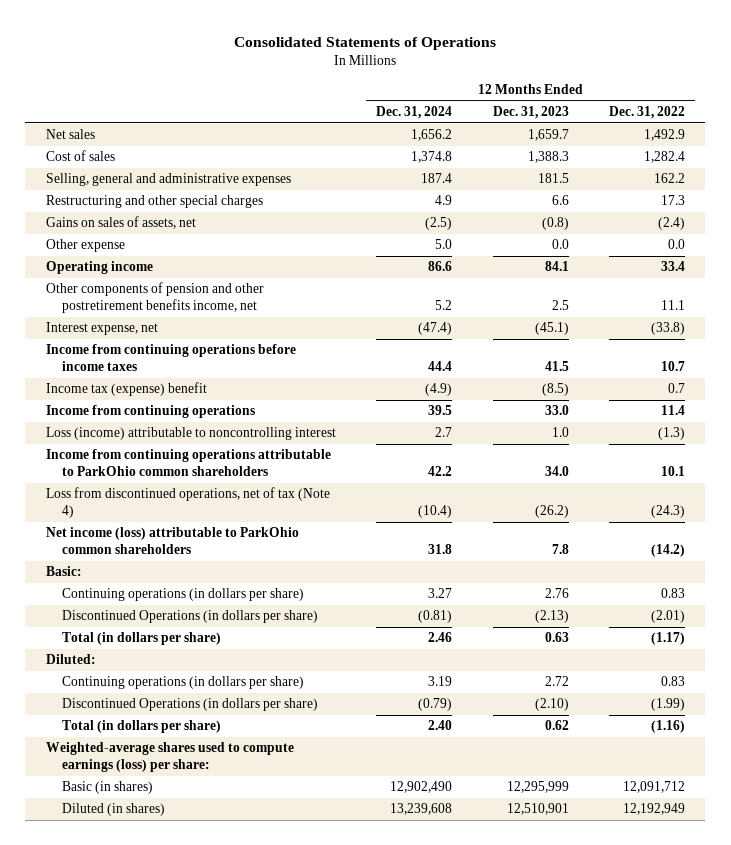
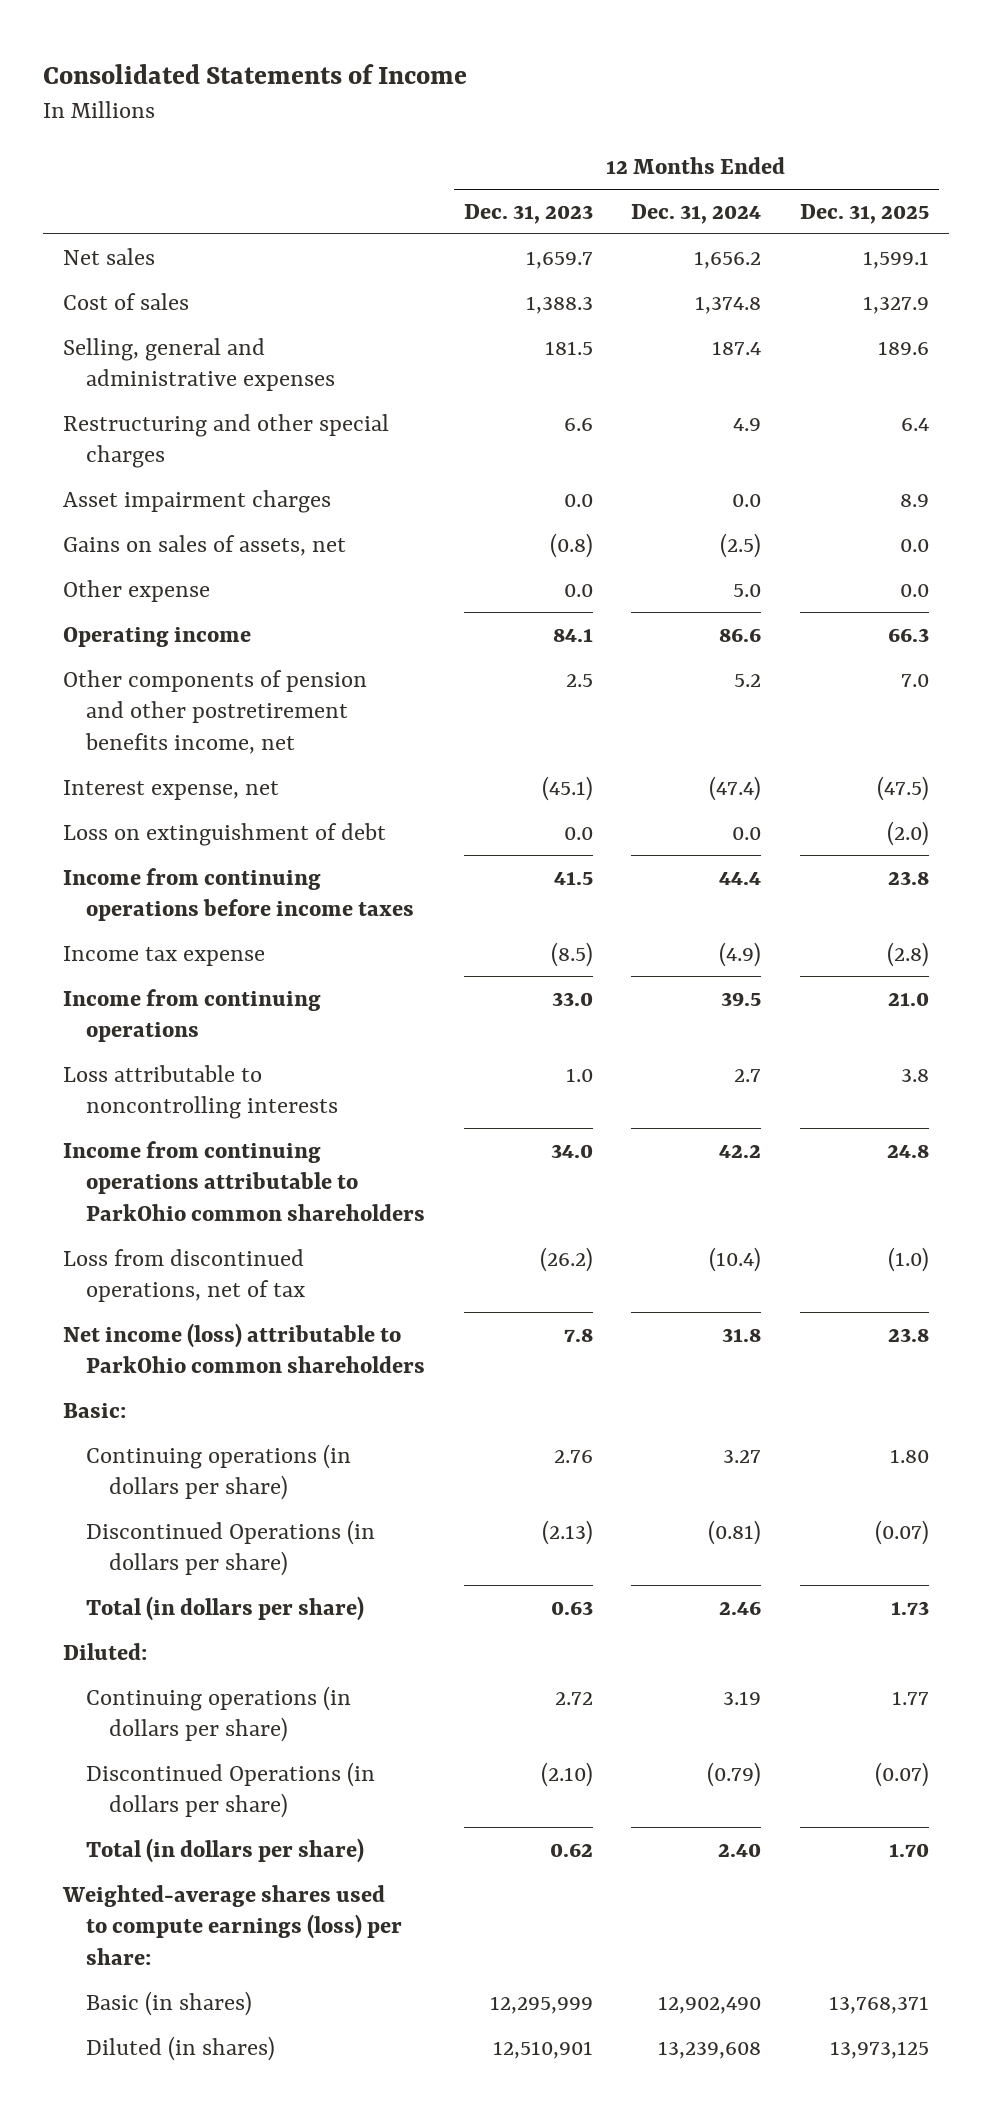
[234,36,497,50] Consolidated Statements of Operations -> [43,63,468,84] Consolidated Statements of Income
[609,106,686,120] Dec. 31, 2022 -> none
none -> [800,203,930,224] Dec. 31, 2025
none -> [62,489,331,513] Asset impairment charges
none -> [62,822,386,846] Loss on extinguishment of debt
[45,382,207,397] Income tax (expense) benefit -> [62,945,265,966] Income tax expense
[45,427,336,441] Loss (income) attributable to noncontrolling interest -> [62,1064,338,1120] Loss attributable to noncontrolling interests
[45,487,330,519] Loss from discontinued operations, net of tax (Note 4) -> [62,1248,305,1303] Loss from discontinued operations, net of tax

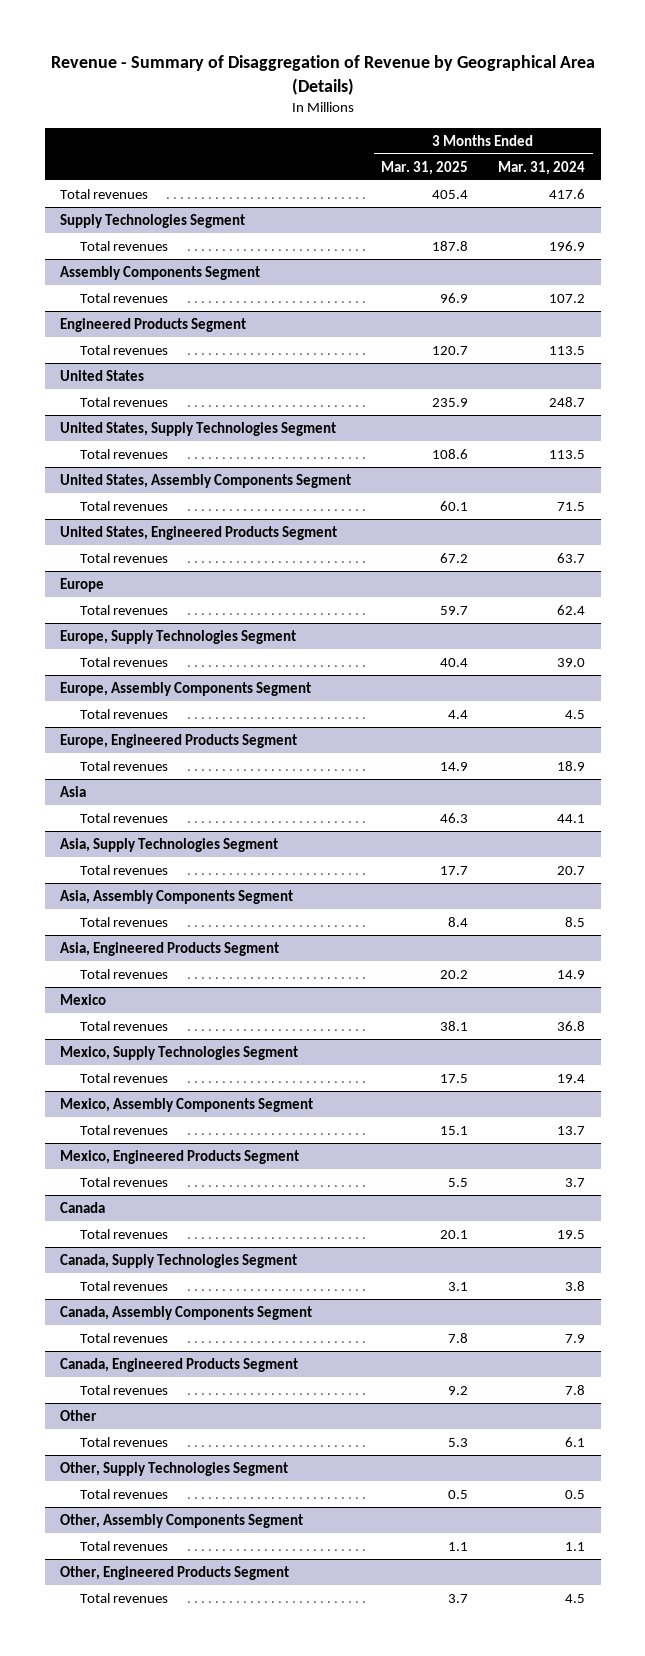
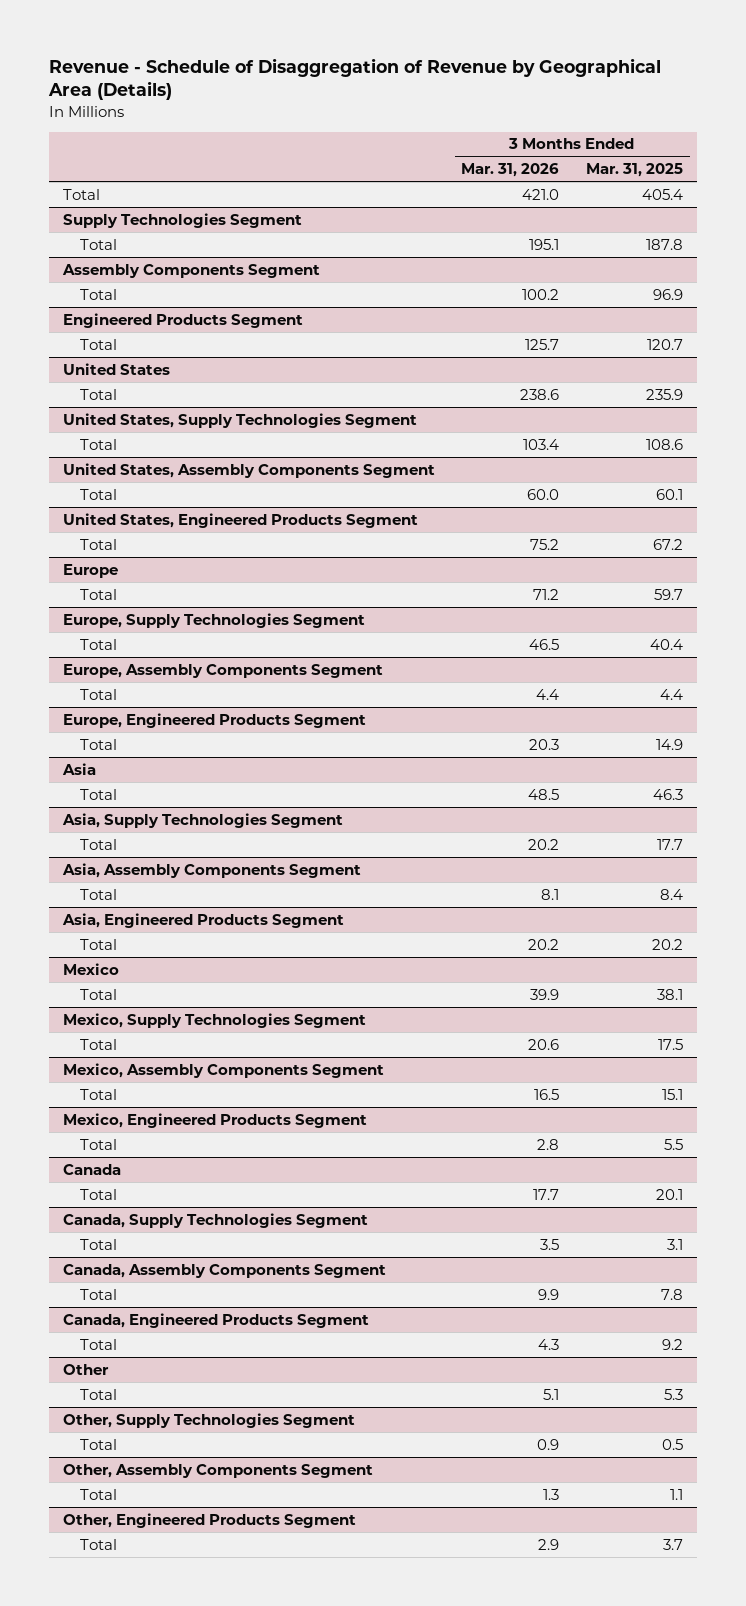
[50,55,595,95] Revenue - Summary of Disaggregation of Revenue by Geographical Area (Details) -> [48,57,662,101] Revenue - Schedule of Disaggregation of Revenue by Geographical Area (Details)
[498,160,586,175] Mar. 31, 2024 -> none
none -> [461,163,560,178] Mar. 31, 2026
[59,188,148,199] Total revenues -> [62,188,100,200] Total
[79,240,168,251] Total revenues -> [80,238,118,250] Total
[79,292,168,303] Total revenues -> [80,288,118,300] Total
[79,344,168,355] Total revenues -> [80,338,118,350] Total
[79,396,168,407] Total revenues -> [80,388,118,400] Total
[79,448,168,459] Total revenues -> [80,438,118,450] Total
[79,500,168,511] Total revenues -> [80,488,118,500] Total
[79,552,168,563] Total revenues -> [80,538,118,550] Total
[79,604,168,615] Total revenues -> [80,588,118,600] Total
[79,656,168,667] Total revenues -> [80,638,118,650] Total
[79,708,168,719] Total revenues -> [80,688,118,700] Total
[79,760,168,771] Total revenues -> [80,738,118,750] Total
[79,812,168,823] Total revenues -> [80,788,118,800] Total
[79,864,168,875] Total revenues -> [80,838,118,850] Total
[79,916,168,927] Total revenues -> [80,888,118,900] Total
[79,968,168,979] Total revenues -> [80,938,118,950] Total
[79,1020,168,1031] Total revenues -> [80,988,118,1000] Total
[79,1072,168,1083] Total revenues -> [80,1038,118,1050] Total
[79,1124,168,1135] Total revenues -> [80,1088,118,1100] Total
[79,1176,168,1187] Total revenues -> [80,1138,118,1150] Total
[79,1228,168,1239] Total revenues -> [80,1188,118,1200] Total
[79,1280,168,1291] Total revenues -> [80,1238,118,1250] Total
[79,1332,168,1343] Total revenues -> [80,1288,118,1300] Total
[79,1384,168,1395] Total revenues -> [80,1338,118,1350] Total
[79,1436,168,1447] Total revenues -> [80,1388,118,1400] Total
[79,1488,168,1499] Total revenues -> [80,1438,118,1450] Total
[79,1540,168,1551] Total revenues -> [80,1488,118,1500] Total
[79,1592,168,1603] Total revenues -> [80,1538,118,1550] Total

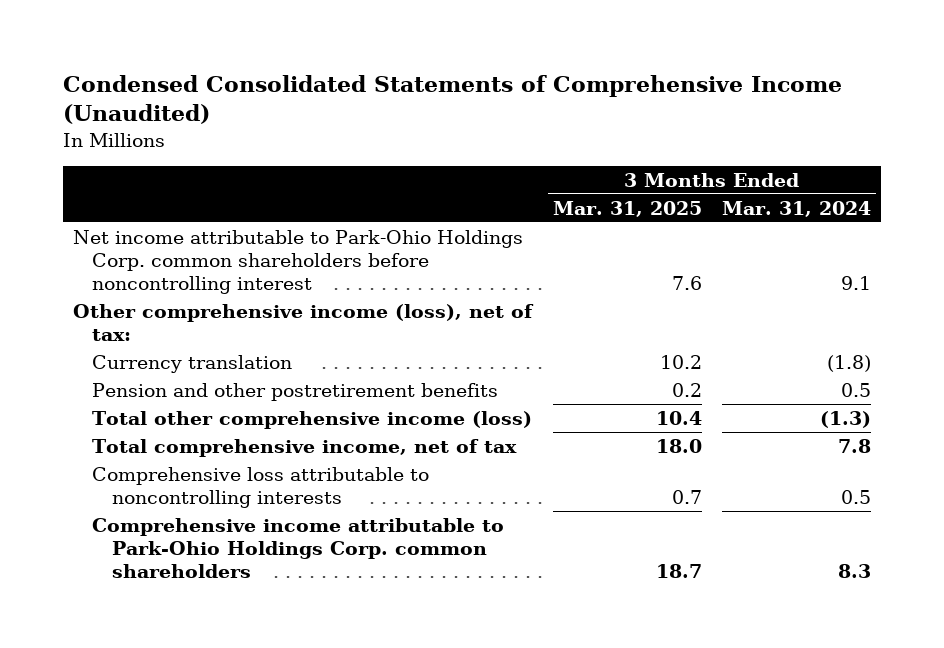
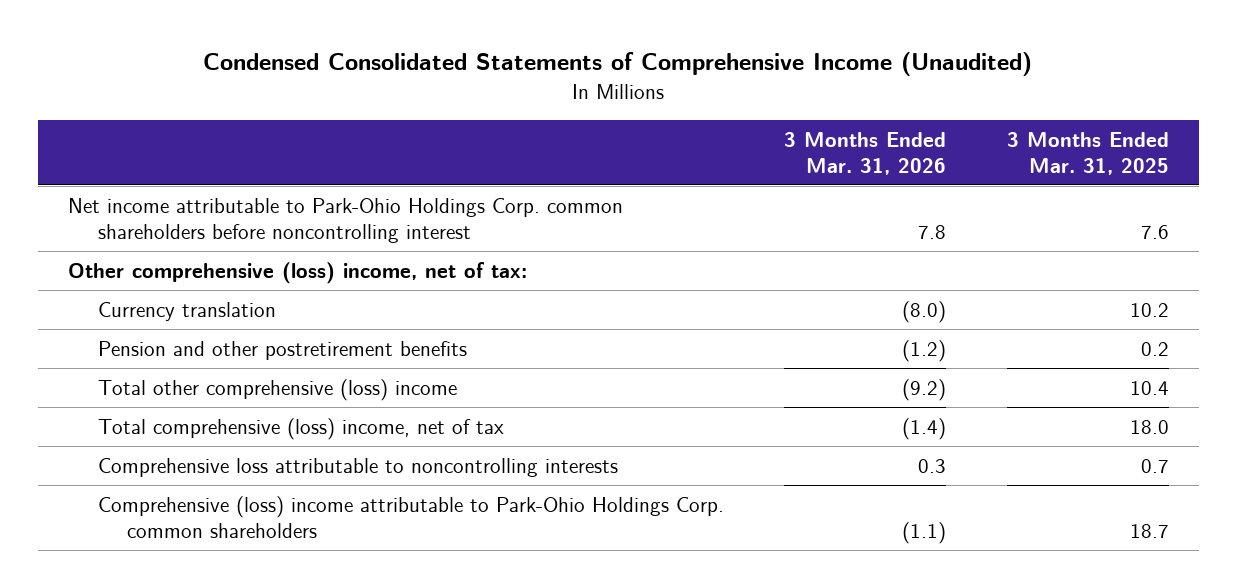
[722,200,872,217] Mar. 31, 2024 -> none
none -> [784,131,947,175] 3 Months Ended Mar. 31, 2026
[72,303,534,341] Other comprehensive income (loss), net of tax: -> [68,261,528,284] Other comprehensive (loss) income, net of tax:
[92,410,533,429] Total other comprehensive income (loss) -> [97,378,457,401] Total other comprehensive (loss) income
[92,438,518,457] Total comprehensive income, net of tax -> [97,417,504,440] Total comprehensive (loss) income, net of tax
[92,517,505,578] Comprehensive income attributable to Park-Ohio Holdings Corp. common shareholders -> [97,495,724,538] Comprehensive (loss) income attributable to Park-Ohio Holdings Corp. common shareholders

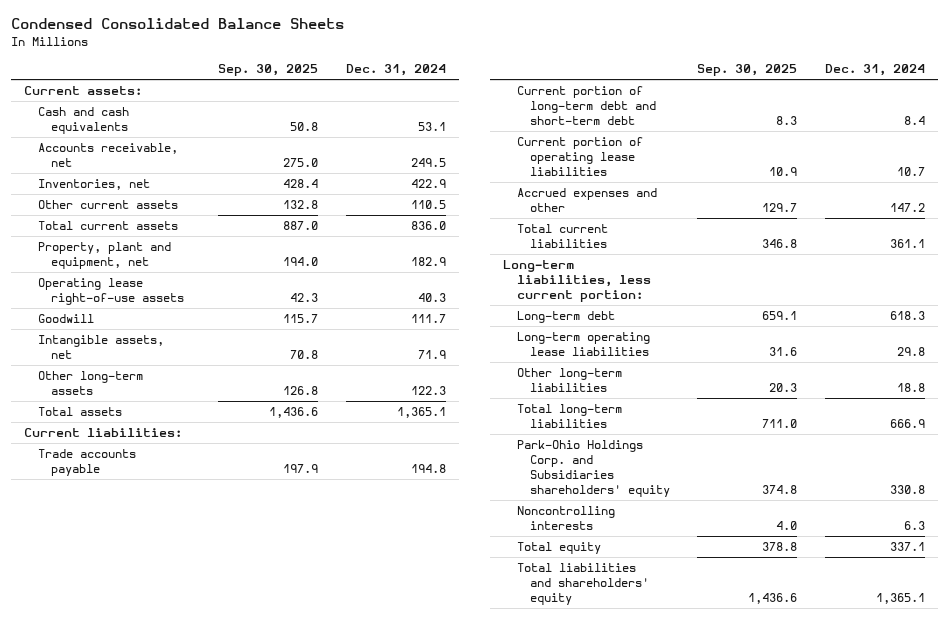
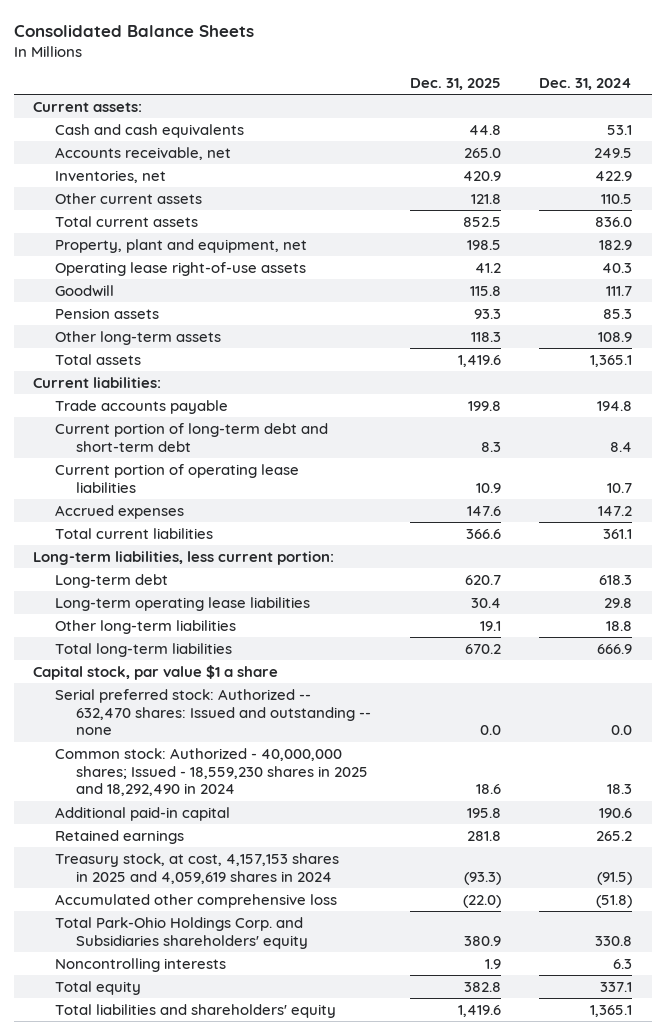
[10,18,344,30] Condensed Consolidated Balance Sheets -> [13,24,254,37] Consolidated Balance Sheets
[218,64,319,77] Sep. 30, 2025 -> none
none -> [409,78,501,91] Dec. 31, 2025
[37,335,164,360] Intangible assets, net -> none
none -> [54,307,159,319] Pension assets
[410,386,446,396] 122.3 -> [598,331,633,342] 108.9
[516,188,657,213] Accrued expenses and other -> [54,504,184,519] Accrued expenses
none -> [33,664,279,680] Capital stock, par value $1 a share
none -> [54,688,372,736] Serial preferred stock: Authorized -- 632,470 shares: Issued and outstanding -- none
none -> [54,747,369,797] Common stock: Authorized - 40,000,000 shares; Issued - 18,559,230 shares in 2025 and 18,292,490 in 2024
none -> [54,806,230,821] Additional paid-in capital
none -> [54,829,184,844] Retained earnings
none -> [54,852,339,884] Treasury stock, at cost, 4,157,153 shares in 2025 and 4,059,619 shares in 2024
none -> [54,893,337,908] Accumulated other comprehensive loss
[516,440,671,497] Park-Ohio Holdings Corp. and Subsidiaries shareholders' equity -> [54,916,309,949] Total Park-Ohio Holdings Corp. and Subsidiaries shareholders' equity

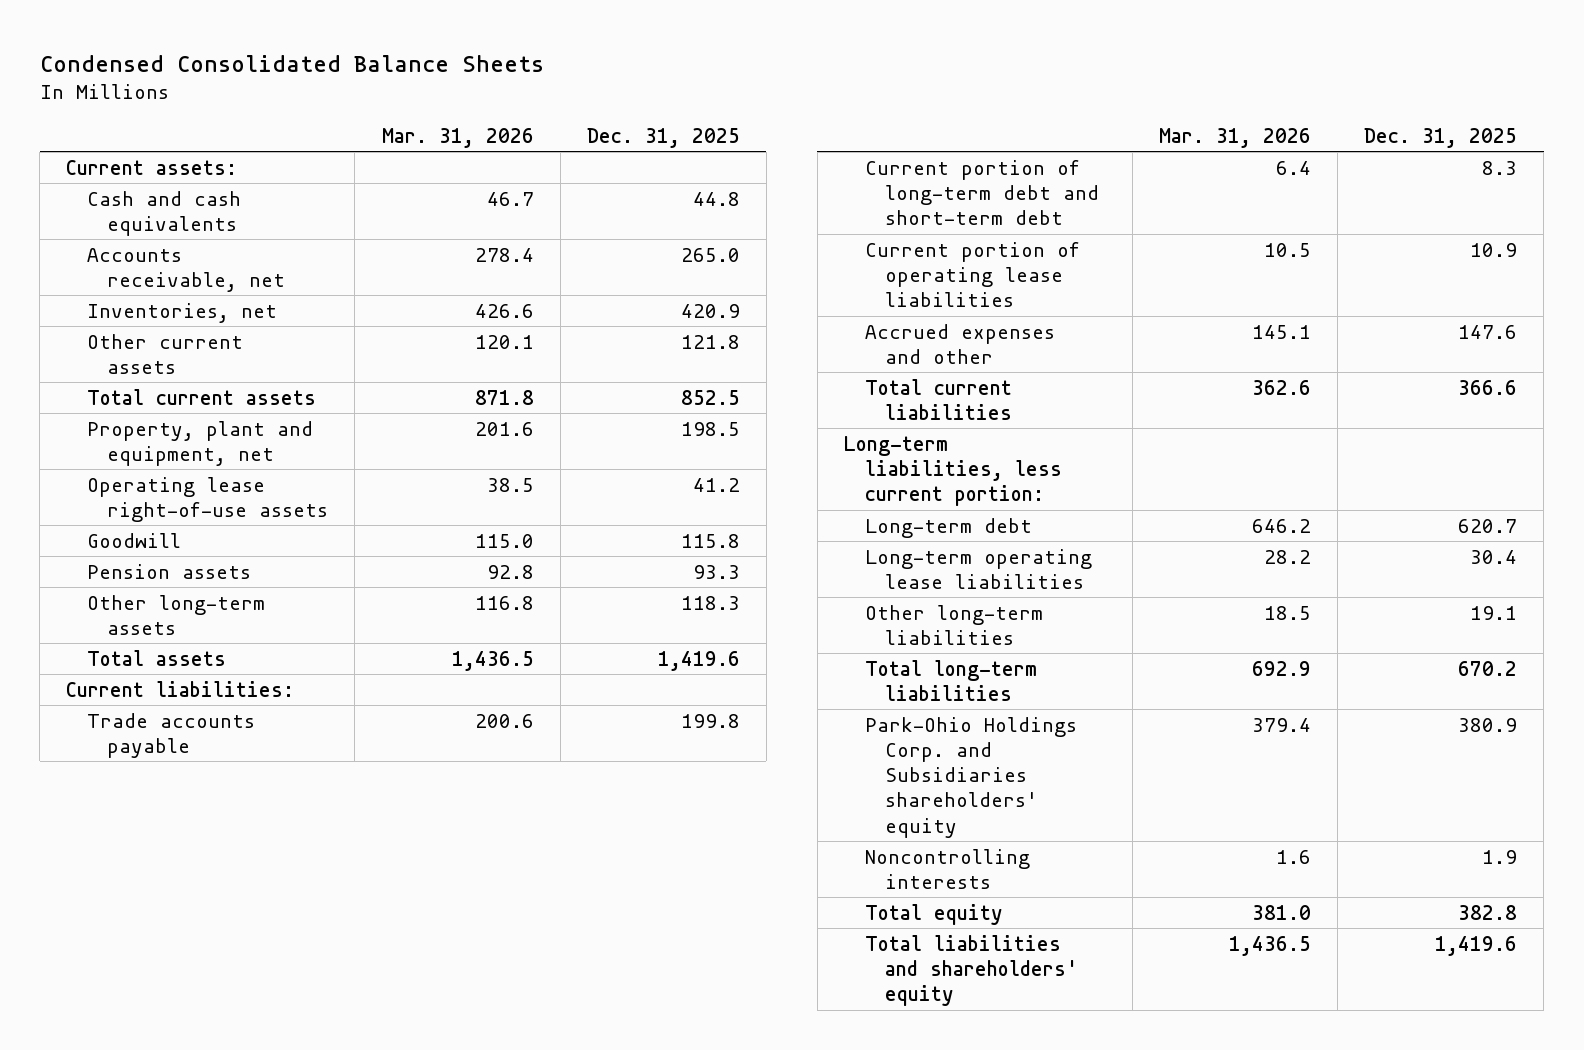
[13,24,254,37] Consolidated Balance Sheets -> [39,54,544,72] Condensed Consolidated Balance Sheets
[539,78,633,91] Dec. 31, 2024 -> none
none -> [381,127,534,148] Mar. 31, 2026
[54,504,184,519] Accrued expenses -> [864,323,1055,364] Accrued expenses and other
[33,664,279,680] Capital stock, par value $1 a share -> none
[54,688,372,736] Serial preferred stock: Authorized -- 632,470 shares: Issued and outstanding -- none -> none
[54,747,369,797] Common stock: Authorized - 40,000,000 shares; Issued - 18,559,230 shares in 2025 and 18,292,490 in 2024 -> none
[54,806,230,821] Additional paid-in capital -> none
[54,829,184,844] Retained earnings -> none
[54,852,339,884] Treasury stock, at cost, 4,157,153 shares in 2025 and 4,059,619 shares in 2024 -> none
[54,893,337,908] Accumulated other comprehensive loss -> none
[54,916,309,949] Total Park-Ohio Holdings Corp. and Subsidiaries shareholders' equity -> [864,716,1077,838] Park-Ohio Holdings Corp. and Subsidiaries shareholders' equity

